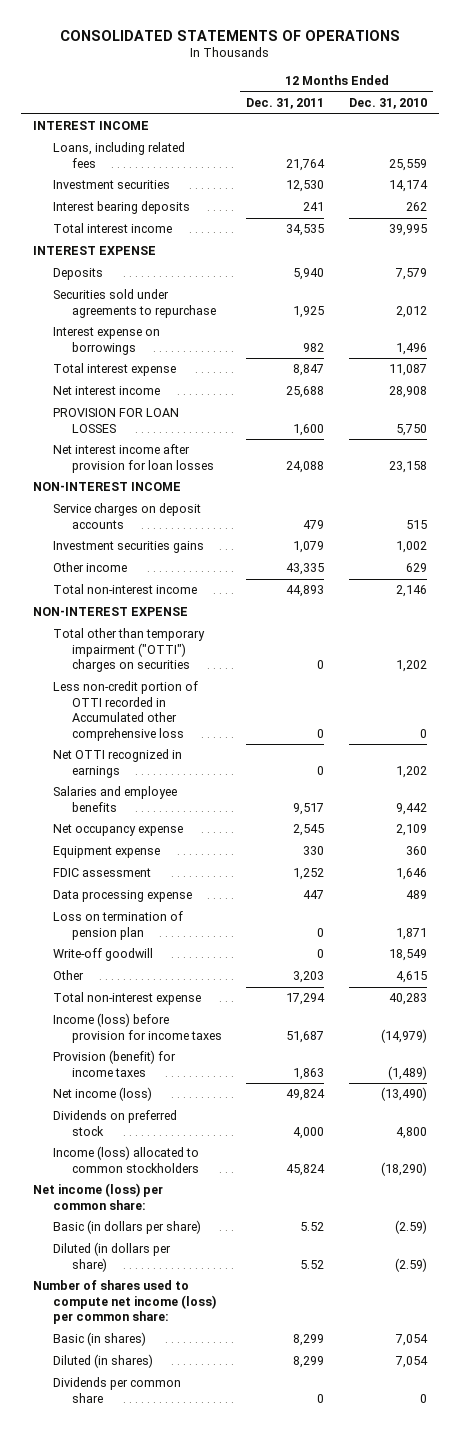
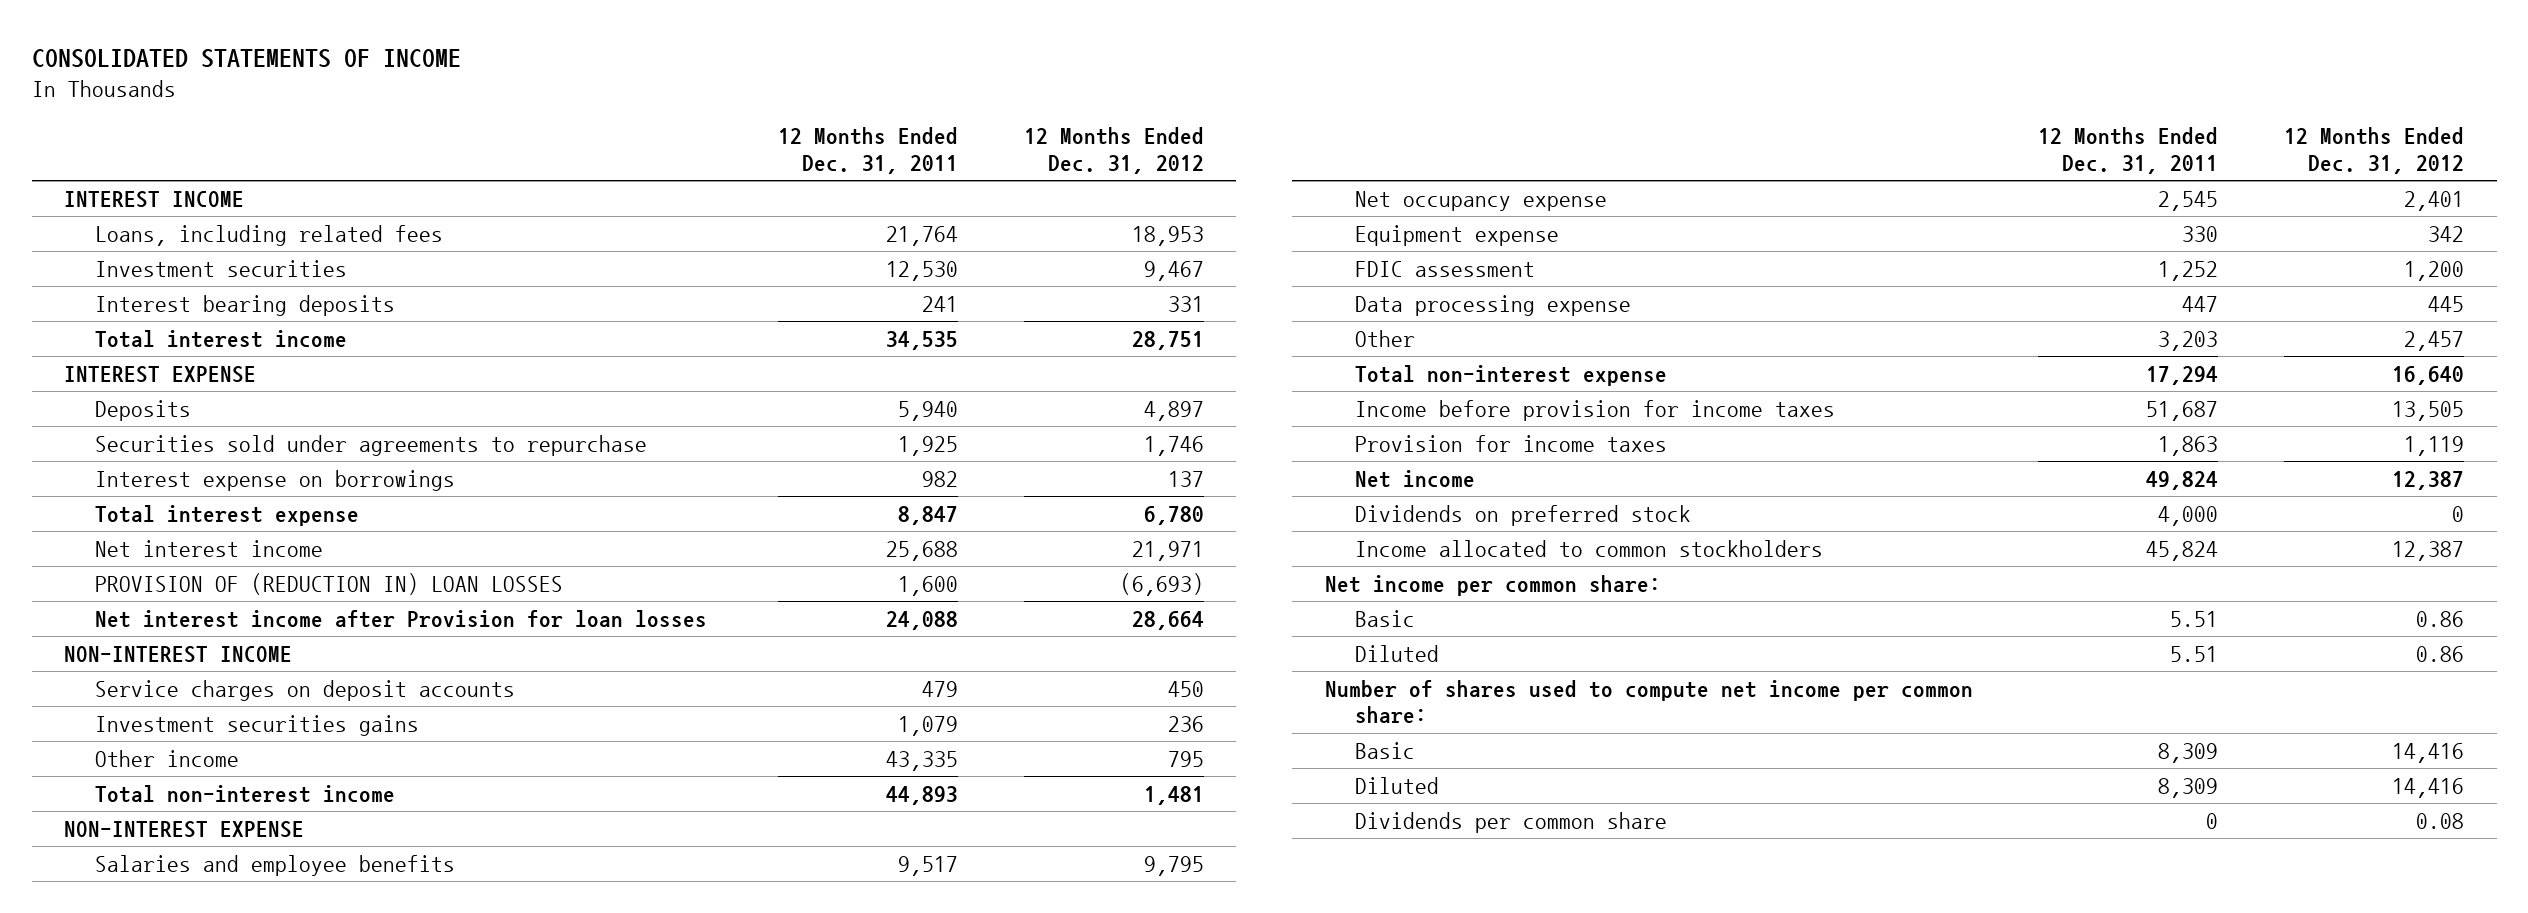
[60,29,401,41] CONSOLIDATED STATEMENTS OF OPERATIONS -> [31,49,461,69] CONSOLIDATED STATEMENTS OF INCOME
[348,98,427,110] Dec. 31, 2010 -> none
none -> [1023,127,1204,174] 12 Months Ended Dec. 31, 2012
[52,408,179,433] PROVISION FOR LOAN LOSSES -> [94,572,563,595] PROVISION OF (REDUCTION IN) LOAN LOSSES
[52,444,214,473] Net interest income after provision for loan losses -> [94,609,707,628] Net interest income after Provision for loan losses
[52,628,205,673] Total other than temporary impairment ("OTTI") charges on securities -> none
[52,681,198,741] Less non-credit portion of OTTI recorded in Accumulated other comprehensive loss -> none
[52,749,182,778] Net OTTI recognized in earnings -> none
[52,911,183,940] Loss on termination of pension plan -> none
[52,948,153,962] Write-off goodwill -> none
[52,1013,222,1043] Income (loss) before provision for income taxes -> [1355,399,1836,421] Income before provision for income taxes
[52,1050,176,1077] Provision (benefit) for income taxes -> [1355,434,1668,452] Provision for income taxes
[52,1087,152,1102] Net income (loss) -> [1355,469,1476,488] Net income
[52,1146,199,1173] Income (loss) allocated to common stockholders -> [1355,539,1824,557] Income allocated to common stockholders
[33,1183,164,1210] Net income (loss) per common share: -> [1324,574,1661,596] Net income per common share:
[52,1220,201,1235] Basic (in dollars per share) -> [1355,609,1416,627] Basic
[300,1222,325,1232] 5.52 -> [2170,610,2219,627] 5.51
[52,1242,171,1272] Diluted (in dollars per share) -> [1355,644,1440,662] Diluted
[300,1259,325,1269] 5.52 -> [2170,645,2219,662] 5.51
[33,1280,216,1325] Number of shares used to compute net income (loss) per common share: -> [1324,679,1973,724] Number of shares used to compute net income per common share:
[52,1332,146,1347] Basic (in shares) -> [1355,741,1416,759] Basic
[293,1334,325,1347] 8,299 -> [2158,742,2219,763] 8,309
[52,1354,153,1369] Diluted (in shares) -> [1355,776,1440,794] Diluted
[293,1356,325,1369] 8,299 -> [2158,777,2219,798] 8,309

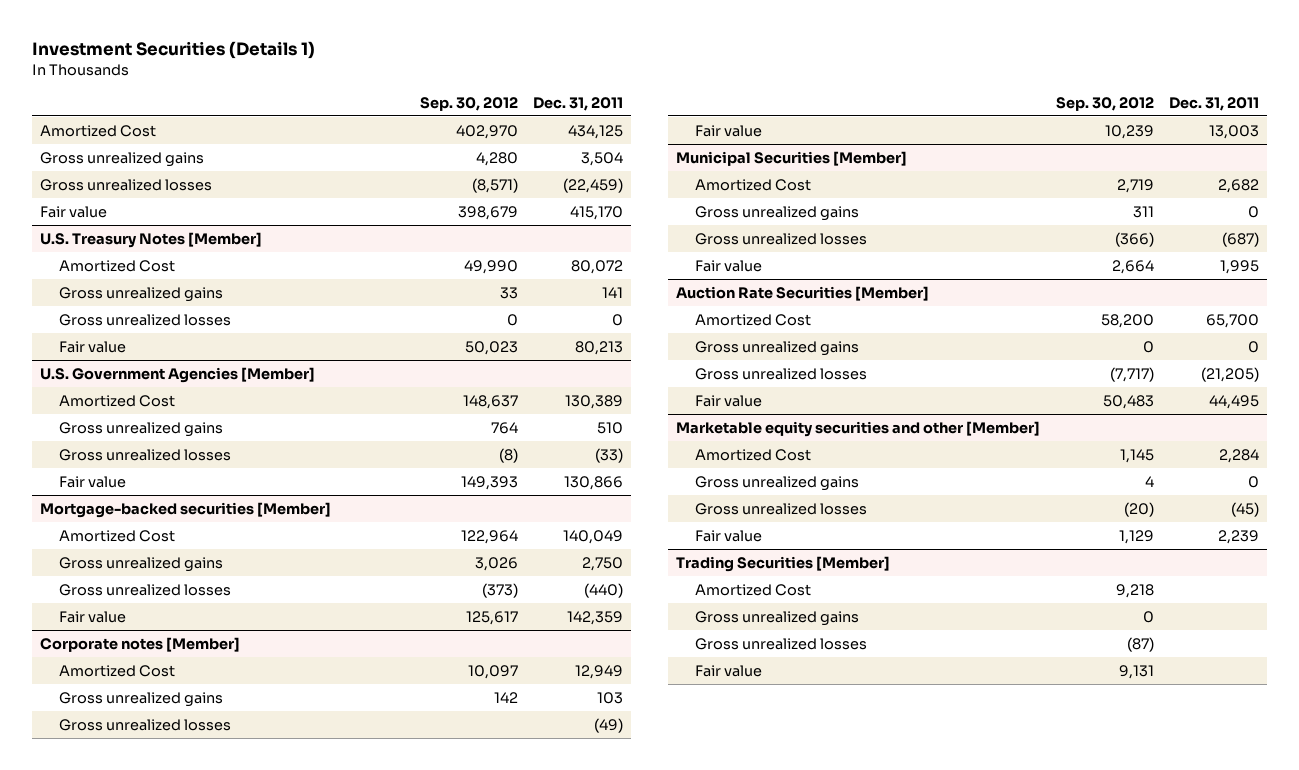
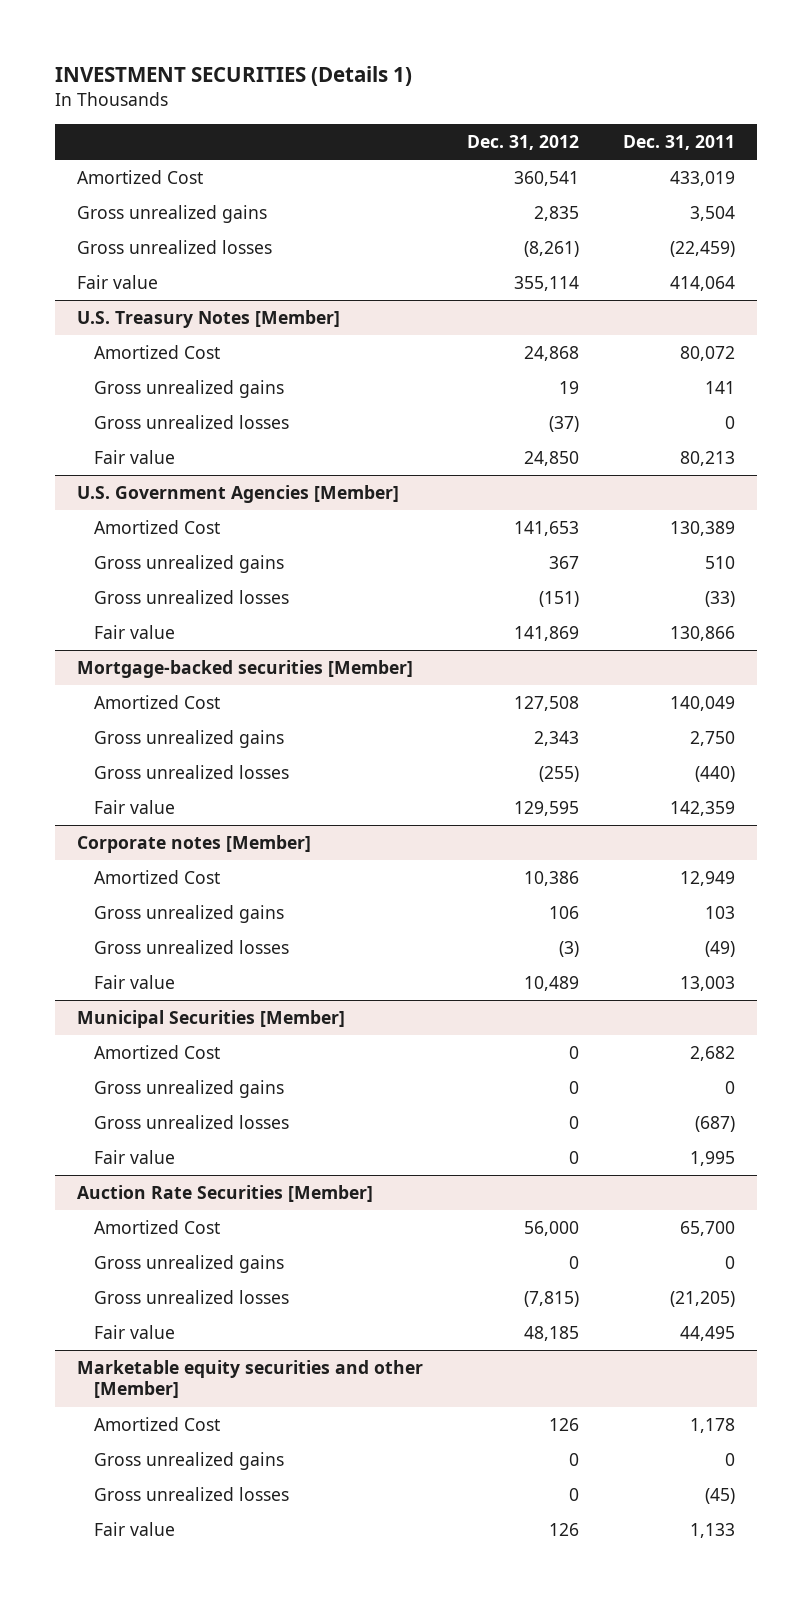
[32,40,316,59] Investment Securities (Details 1) -> [54,66,412,87] INVESTMENT SECURITIES (Details 1)
[419,96,518,111] Sep. 30, 2012 -> none
none -> [467,134,580,150] Dec. 31, 2012
[568,124,624,139] 434,125 -> [670,171,736,187] 433,019
[570,205,624,220] 415,170 -> [670,276,736,292] 414,064
[1219,448,1260,463] 2,284 -> [690,1418,736,1434] 1,178
[675,555,890,572] Trading Securities [Member] -> none
[694,583,811,596] Amortized Cost -> none
[694,610,859,626] Gross unrealized gains -> none
[694,637,867,650] Gross unrealized losses -> none
[694,664,762,677] Fair value -> none
[1218,529,1260,544] 2,239 -> [690,1523,736,1539] 1,133

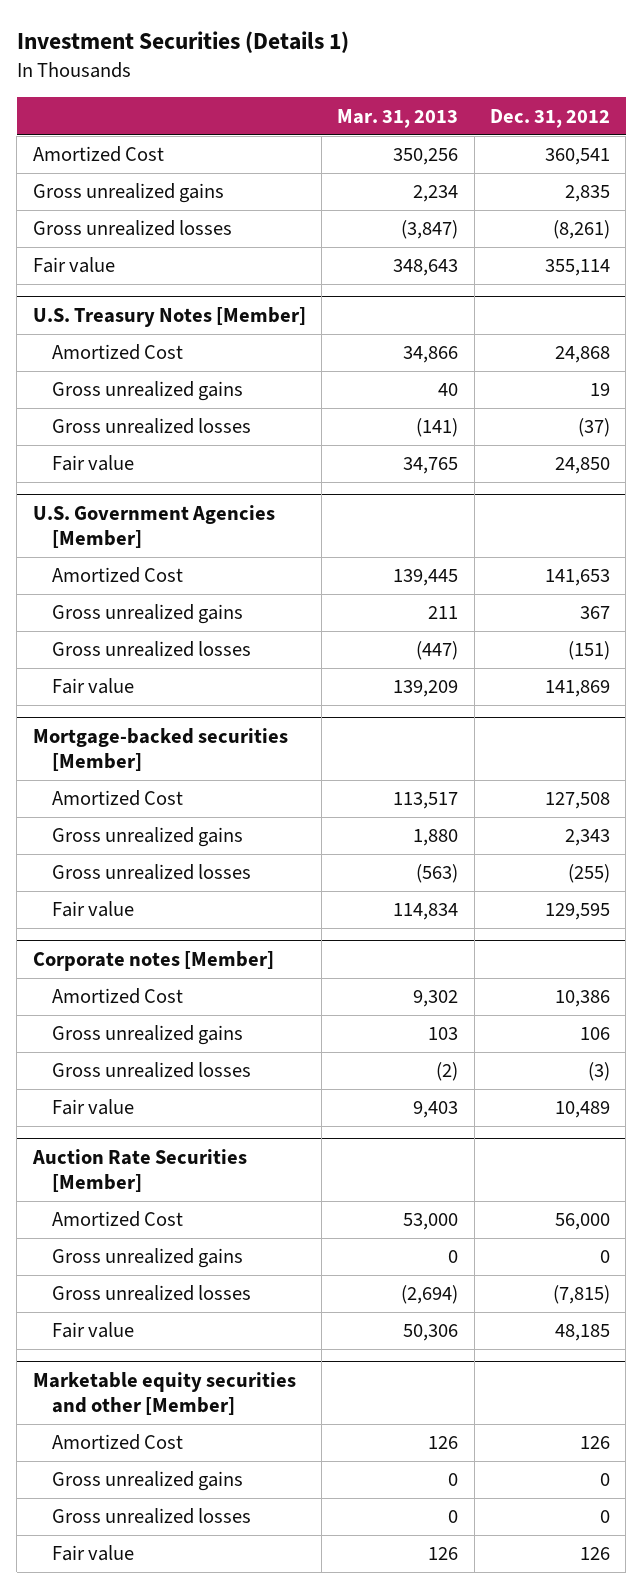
[54,66,412,87] INVESTMENT SECURITIES (Details 1) -> [16,30,349,53] Investment Securities (Details 1)
[623,134,736,150] Dec. 31, 2011 -> none
none -> [337,108,459,128] Mar. 31, 2013
[76,1010,345,1029] Municipal Securities [Member] -> none
[93,1045,220,1060] Amortized Cost -> none
[93,1080,284,1099] Gross unrealized gains -> none
[93,1115,289,1130] Gross unrealized losses -> none
[93,1150,175,1165] Fair value -> none

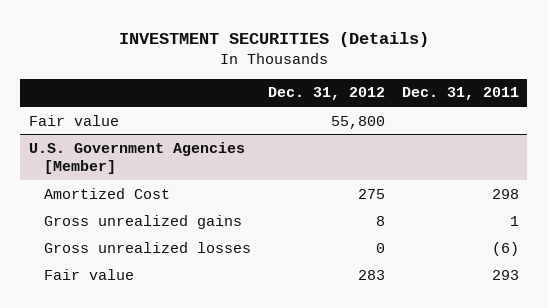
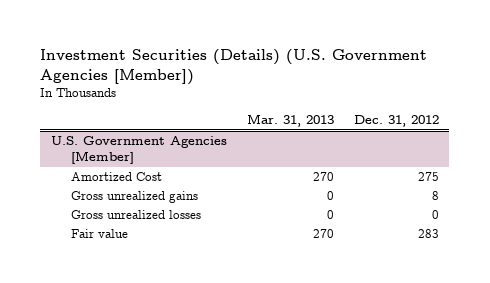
[118,31,429,47] INVESTMENT SECURITIES (Details) -> [40,49,428,86] Investment Securities (Details) (U.S. Government Agencies [Member])
[401,87,519,101] Dec. 31, 2011 -> none
none -> [246,114,334,128] Mar. 31, 2013
[29,114,120,126] Fair value -> none

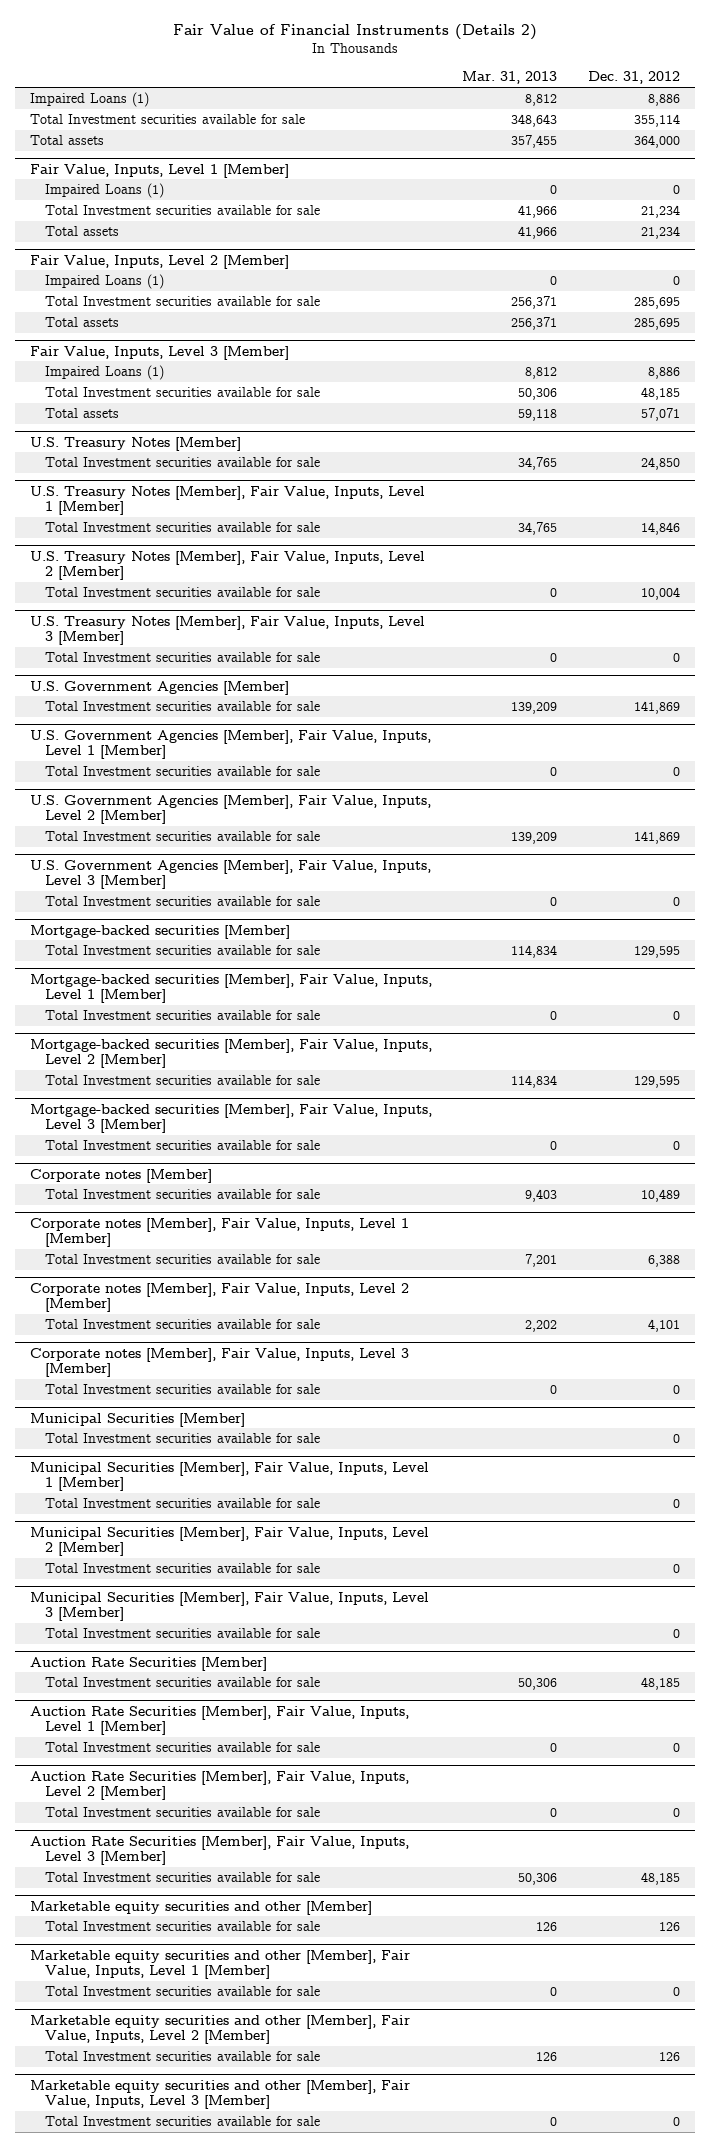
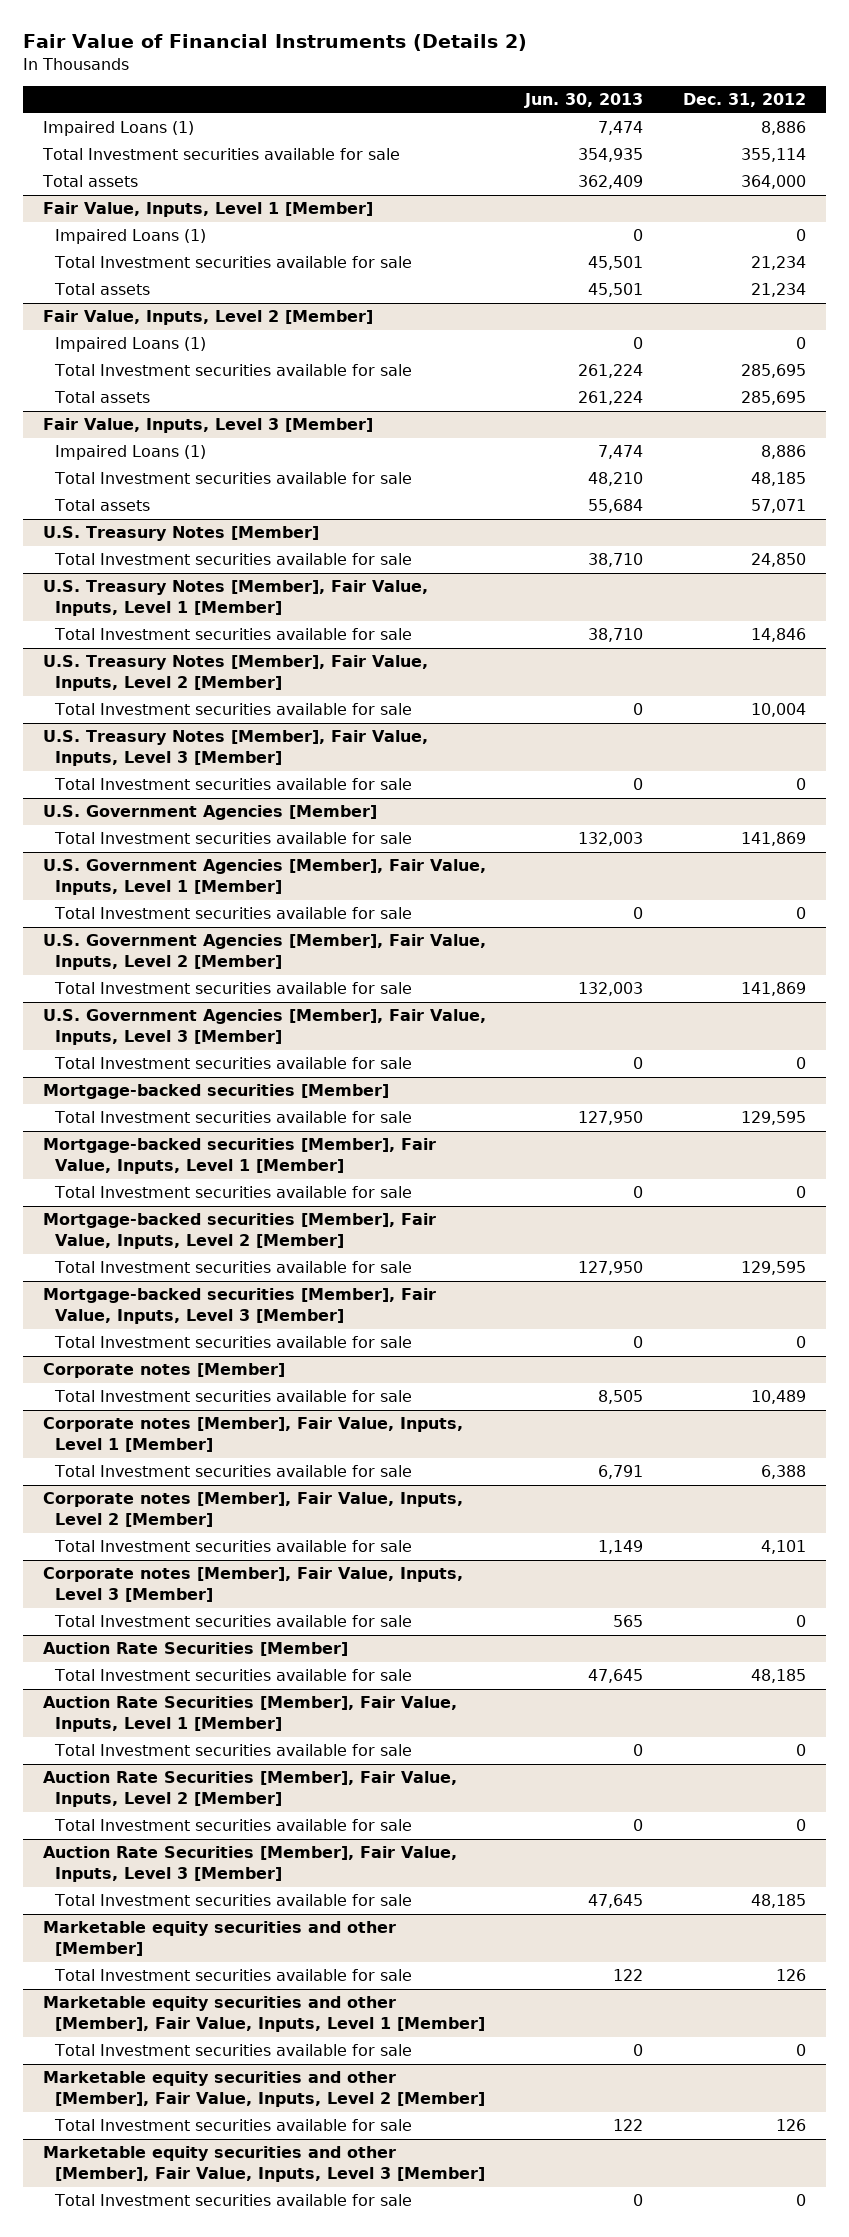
[462,71,558,85] Mar. 31, 2013 -> none
none -> [524,93,644,109] Jun. 30, 2013
[29,1412,245,1427] Municipal Securities [Member] -> none
[44,1432,320,1443] Total Investment securities available for sale -> none
[29,1461,429,1492] Municipal Securities [Member], Fair Value, Inputs, Level 1 [Member] -> none
[44,1497,320,1508] Total Investment securities available for sale -> none
[29,1526,429,1557] Municipal Securities [Member], Fair Value, Inputs, Level 2 [Member] -> none
[44,1562,320,1573] Total Investment securities available for sale -> none
[29,1591,429,1622] Municipal Securities [Member], Fair Value, Inputs, Level 3 [Member] -> none
[44,1627,320,1638] Total Investment securities available for sale -> none

